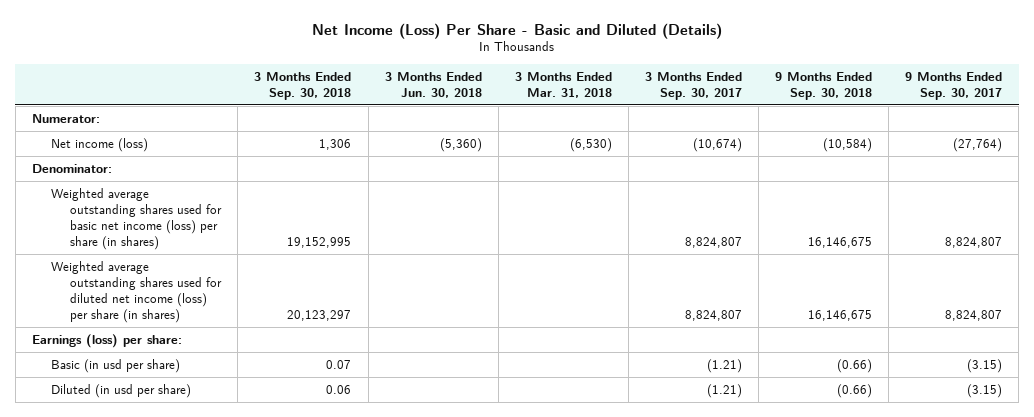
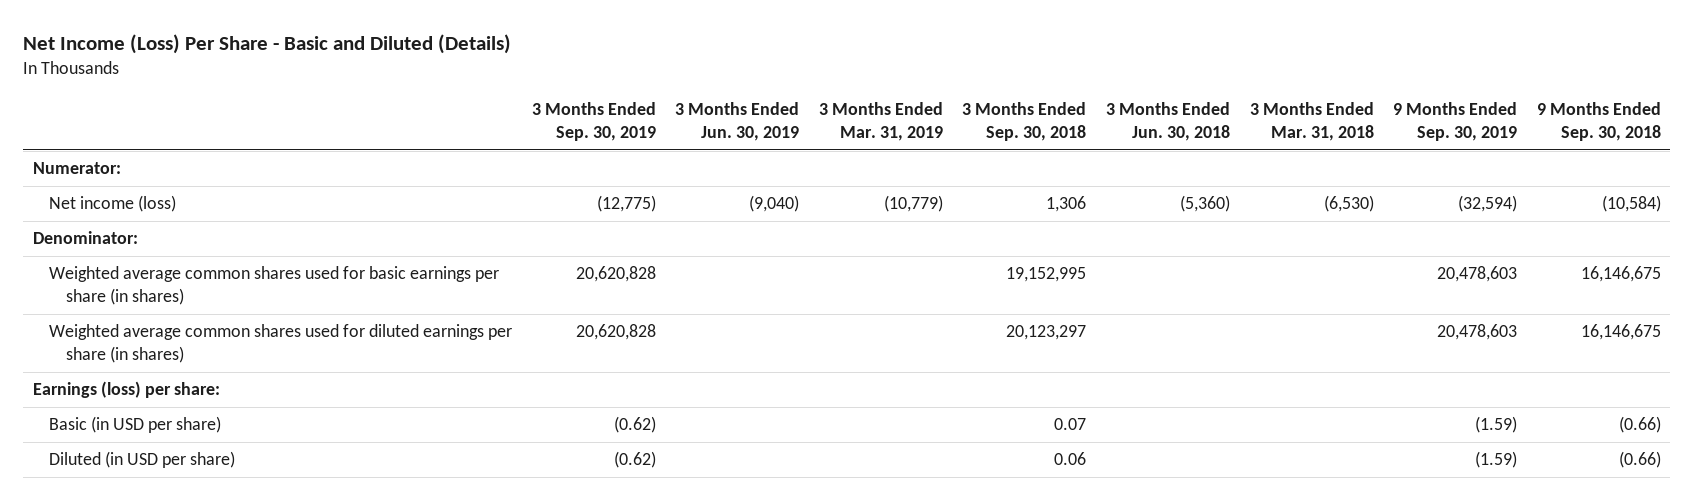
[644,71,742,100] 3 Months Ended Sep. 30, 2017 -> none
[905,71,1003,100] 9 Months Ended Sep. 30, 2017 -> none
none -> [531,102,656,141] 3 Months Ended Sep. 30, 2019
none -> [675,102,800,141] 3 Months Ended Jun. 30, 2019
none -> [818,102,943,141] 3 Months Ended Mar. 31, 2019
none -> [1393,102,1518,141] 9 Months Ended Sep. 30, 2019
[51,187,223,250] Weighted average outstanding shares used for basic net income (loss) per share (in shares) -> [49,266,500,305] Weighted average common shares used for basic earnings per share (in shares)
[51,260,223,323] Weighted average outstanding shares used for diluted net income (loss) per share (in shares) -> [49,324,513,363] Weighted average common shares used for diluted earnings per share (in shares)
[51,358,181,373] Basic (in usd per share) -> [49,416,222,434] Basic (in USD per share)
[51,383,192,398] Diluted (in usd per share) -> [49,451,236,469] Diluted (in USD per share)

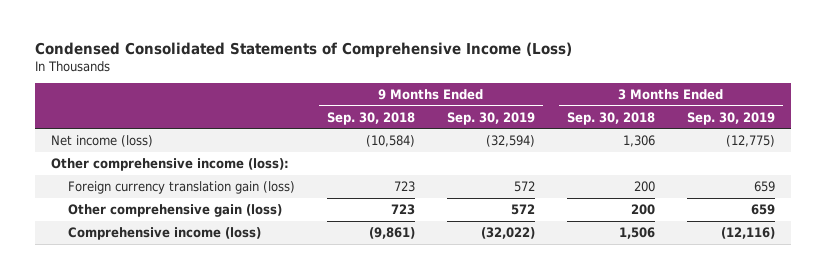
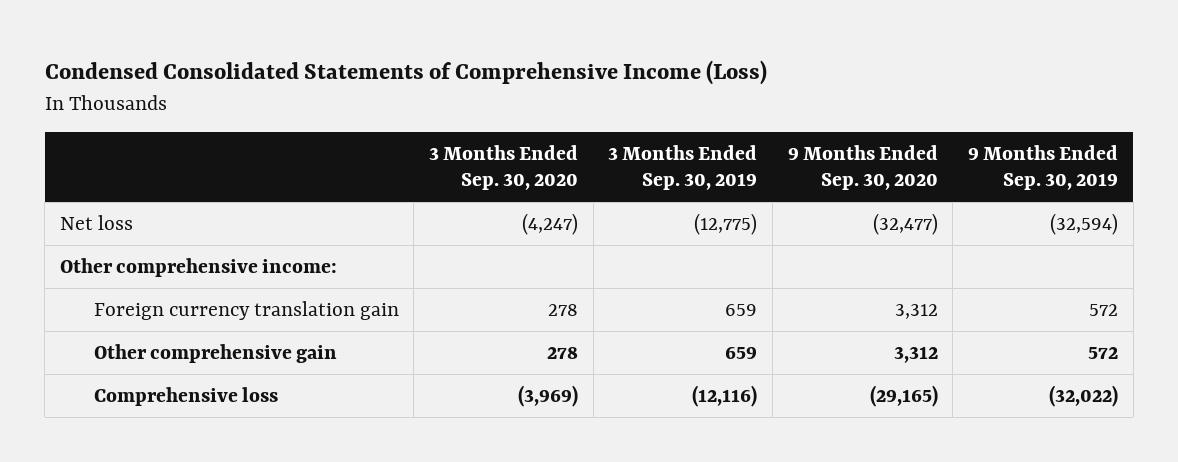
[326,111,415,125] Sep. 30, 2018 -> none
[566,111,655,125] Sep. 30, 2018 -> none
none -> [429,144,579,191] 3 Months Ended Sep. 30, 2020
none -> [787,144,938,191] 9 Months Ended Sep. 30, 2020
[50,134,153,147] Net income (loss) -> [59,214,133,230] Net loss
[50,157,289,171] Other comprehensive income (loss): -> [59,257,337,277] Other comprehensive income:
[67,180,295,194] Foreign currency translation gain (loss) -> [93,300,399,320] Foreign currency translation gain
[67,203,282,217] Other comprehensive gain (loss) -> [93,343,337,363] Other comprehensive gain
[67,226,261,240] Comprehensive income (loss) -> [93,386,278,406] Comprehensive loss

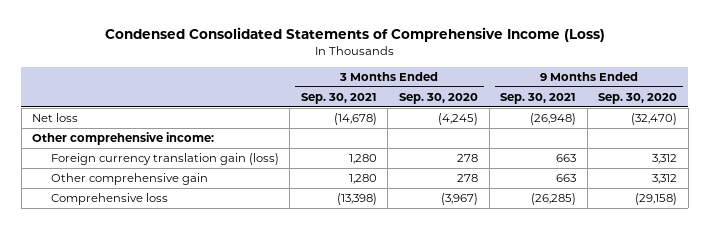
[608,144,758,191] 3 Months Ended Sep. 30, 2019 -> none
[967,144,1118,191] 9 Months Ended Sep. 30, 2019 -> none
none -> [300,92,377,104] Sep. 30, 2021
none -> [500,92,577,104] Sep. 30, 2021
[522,212,579,235] (4,247) -> [438,113,479,126] (4,245)
[872,212,938,235] (32,477) -> [631,113,678,126] (32,470)
[93,300,399,320] Foreign currency translation gain -> [50,153,279,166] Foreign currency translation gain (loss)
[518,384,579,407] (3,969) -> [441,193,479,206] (3,967)
[869,384,938,407] (29,165) -> [635,193,678,206] (29,158)

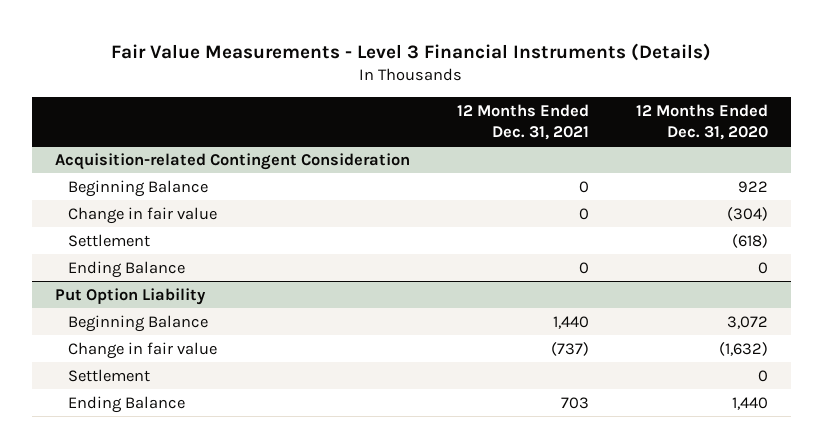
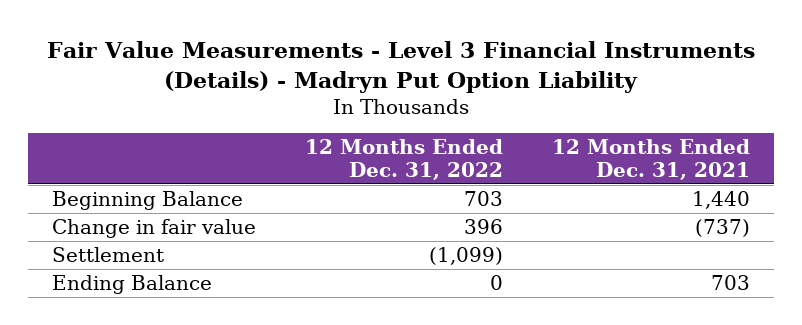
[111,42,712,61] Fair Value Measurements - Level 3 Financial Instruments (Details) -> [46,40,755,93] Fair Value Measurements - Level 3 Financial Instruments (Details) - Madryn Put Option Liability
[635,103,768,140] 12 Months Ended Dec. 31, 2020 -> none
none -> [304,139,503,180] 12 Months Ended Dec. 31, 2022
[55,152,411,170] Acquisition-related Contingent Consideration -> none
[67,179,208,197] Beginning Balance -> none
[67,206,217,224] Change in fair value -> none
[67,233,150,247] Settlement -> none
[67,260,185,278] Ending Balance -> none
[55,287,207,305] Put Option Liability -> none

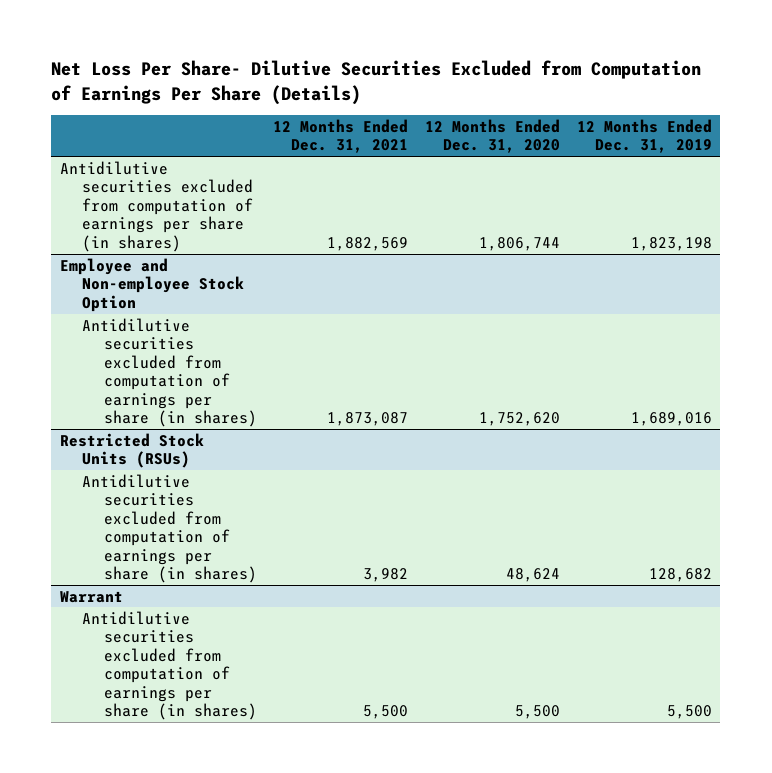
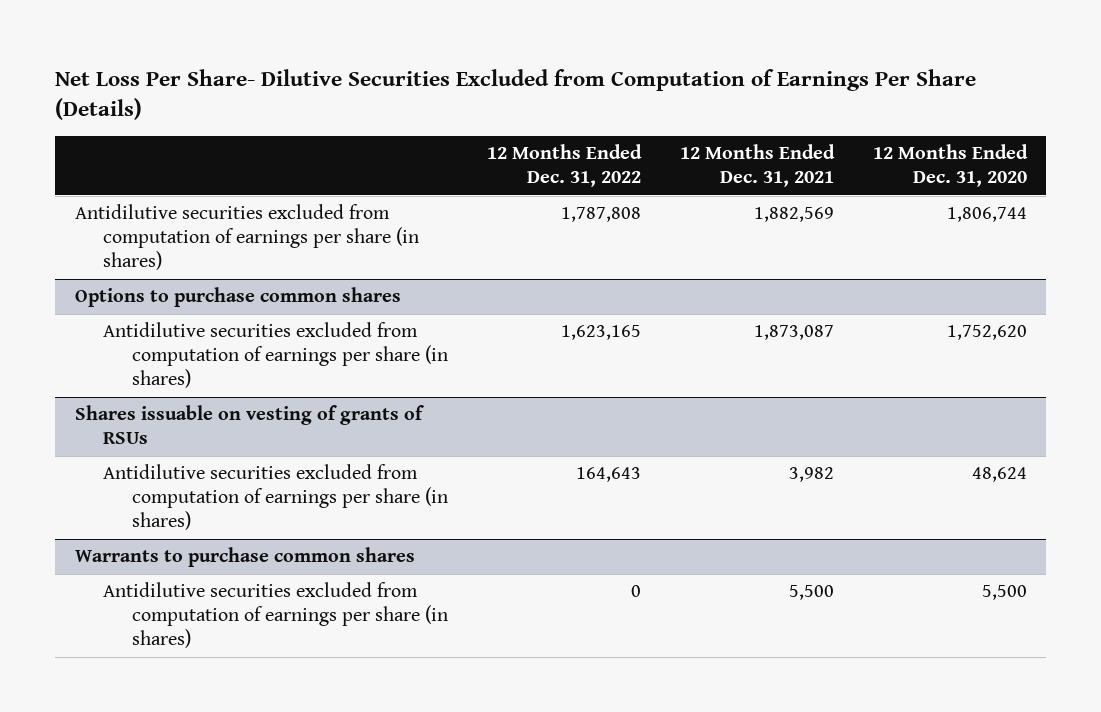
[576,118,712,154] 12 Months Ended Dec. 31, 2019 -> none
none -> [487,144,643,188] 12 Months Ended Dec. 31, 2022
[59,257,244,312] Employee and Non-employee Stock Option -> [74,287,401,308] Options to purchase common shares
[59,432,204,469] Restricted Stock Units (RSUs) -> [74,405,424,445] Shares issuable on vesting of grants of RSUs
[59,590,123,603] Warrant -> [74,547,415,568] Warrants to purchase common shares

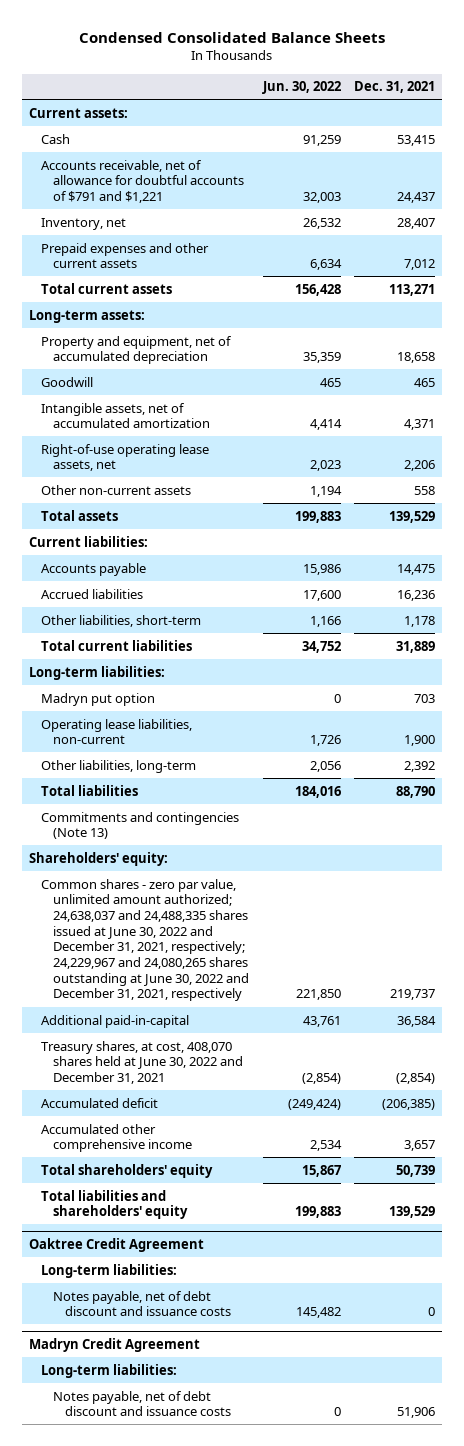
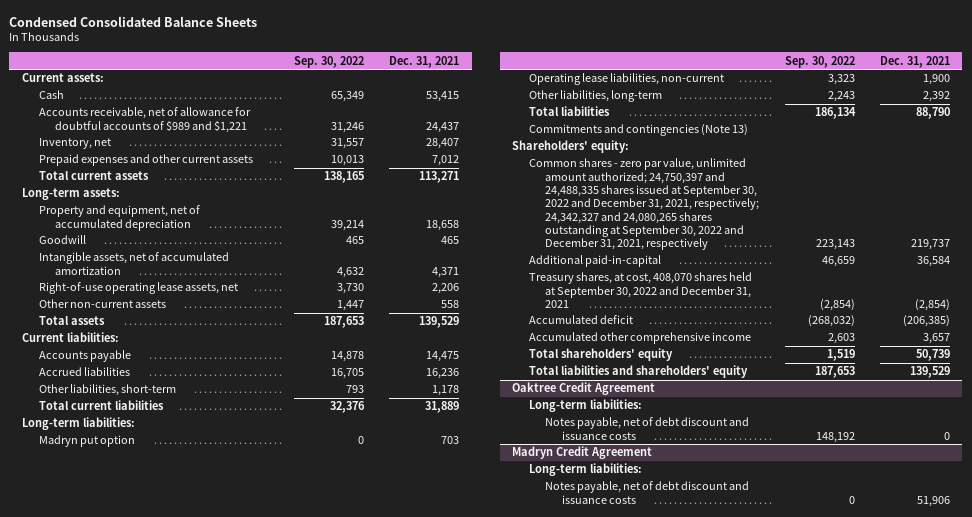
[261,81,341,95] Jun. 30, 2022 -> none
none -> [294,55,365,68] Sep. 30, 2022
[40,159,244,203] Accounts receivable, net of allowance for doubtful accounts of $791 and $1,221 -> [38,107,251,133] Accounts receivable, net of allowance for doubtful accounts of $989 and $1,221
[40,878,249,1002] Common shares - zero par value, unlimited amount authorized; 24,638,037 and 24,488,335 shares issued at June 30, 2022 and December 31, 2021, respectively; 24,229,967 and 24,080,265 shares outstanding at June 30, 2022 and December 31, 2021, respectively -> [528,158,760,251] Common shares - zero par value, unlimited amount authorized; 24,750,397 and 24,488,335 shares issued at September 30, 2022 and December 31, 2021, respectively; 24,342,327 and 24,080,265 shares outstanding at September 30, 2022 and December 31, 2021, respectively
[40,1040,243,1084] Treasury shares, at cost, 408,070 shares held at June 30, 2022 and December 31, 2021 -> [528,272,752,309] Treasury shares, at cost, 408,070 shares held at September 30, 2022 and December 31, 2021

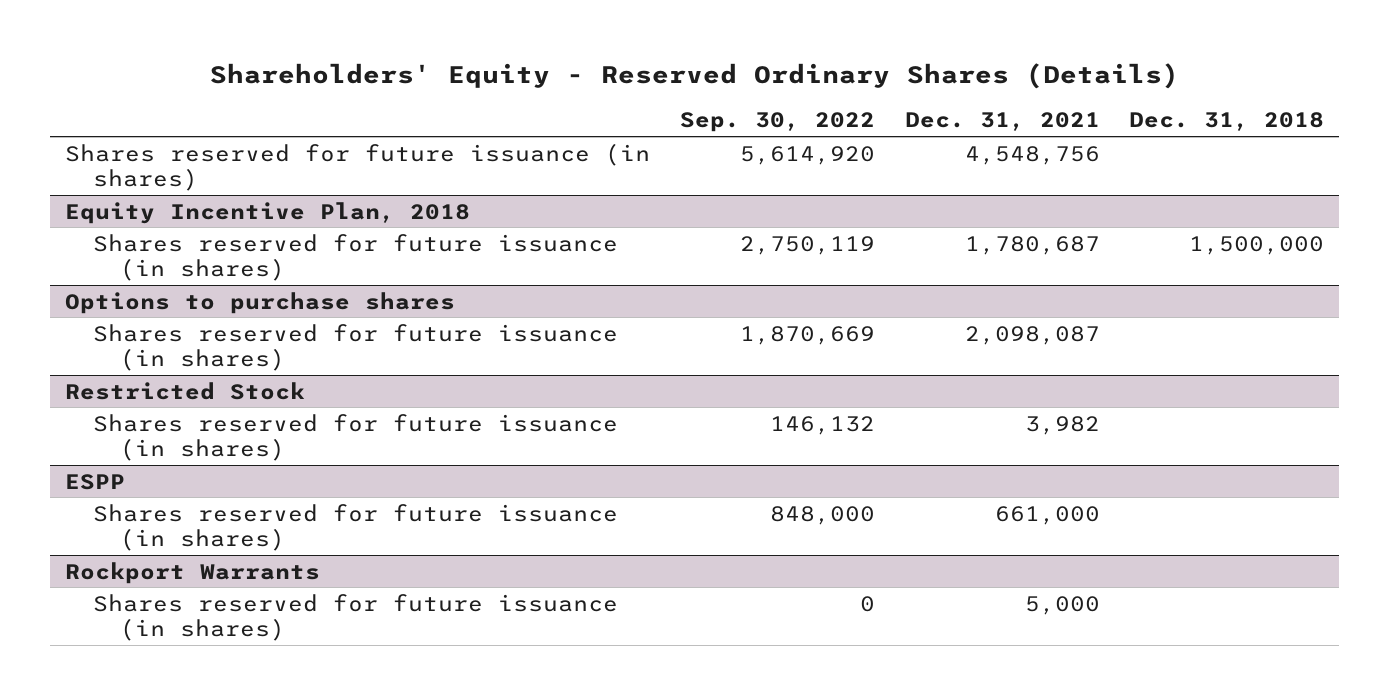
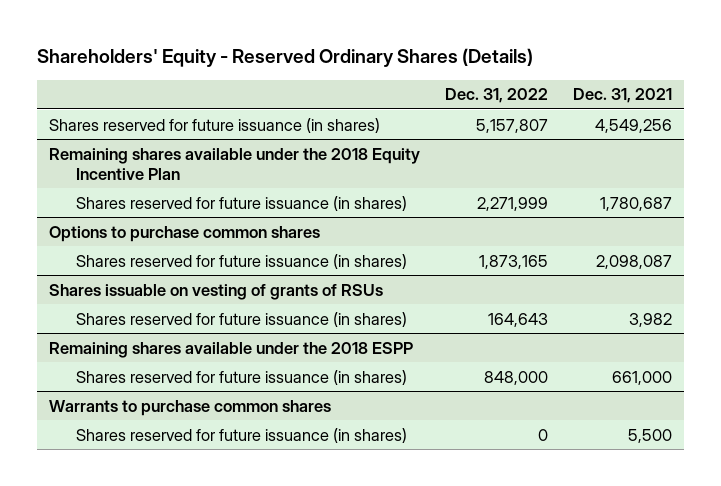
[679,112,875,133] Sep. 30, 2022 -> none
[1129,112,1325,132] Dec. 31, 2018 -> none
none -> [445,88,549,104] Dec. 31, 2022
[65,201,471,224] Equity Incentive Plan, 2018 -> none
[964,145,1100,165] 4,548,756 -> [594,118,672,133] 4,549,256
none -> [49,147,421,180] Remaining shares available under the 2018 Equity Incentive Plan
[65,291,456,314] Options to purchase shares -> [49,225,321,242] Options to purchase common shares
[65,381,306,400] Restricted Stock -> [49,283,384,300] Shares issuable on vesting of grants of RSUs
[65,473,126,490] ESPP -> [49,341,414,358] Remaining shares available under the 2018 ESPP
[65,561,321,584] Rockport Warrants -> [49,399,332,416] Warrants to purchase common shares
[1024,595,1100,615] 5,000 -> [627,428,672,443] 5,500

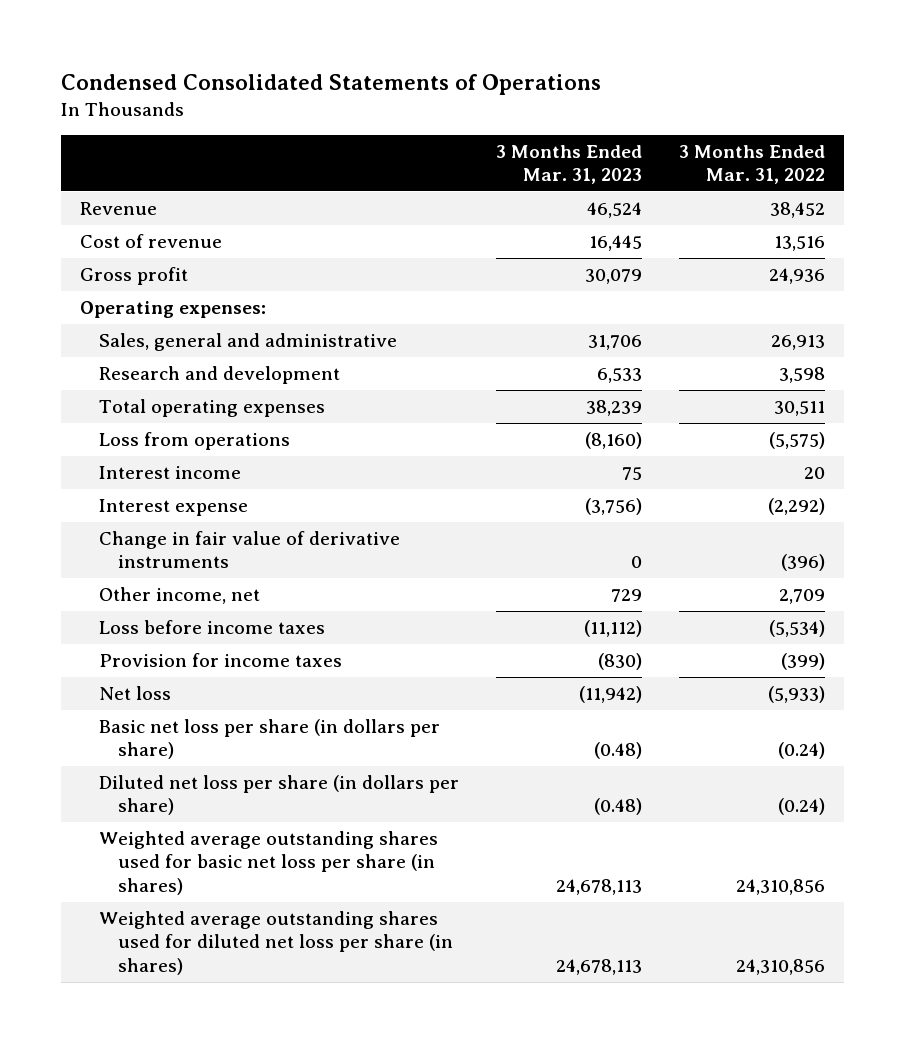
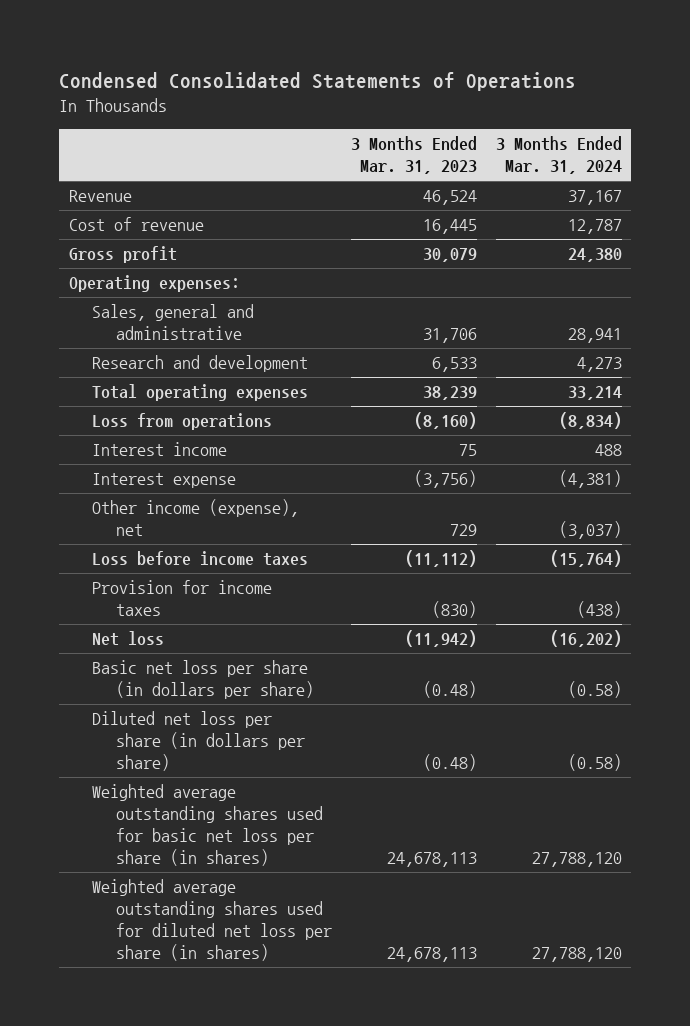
[679,144,826,185] 3 Months Ended Mar. 31, 2022 -> none
none -> [495,136,622,175] 3 Months Ended Mar. 31, 2024
[98,530,400,569] Change in fair value of derivative instruments -> none
[98,586,260,604] Other income, net -> [92,499,300,537] Other income (expense), net

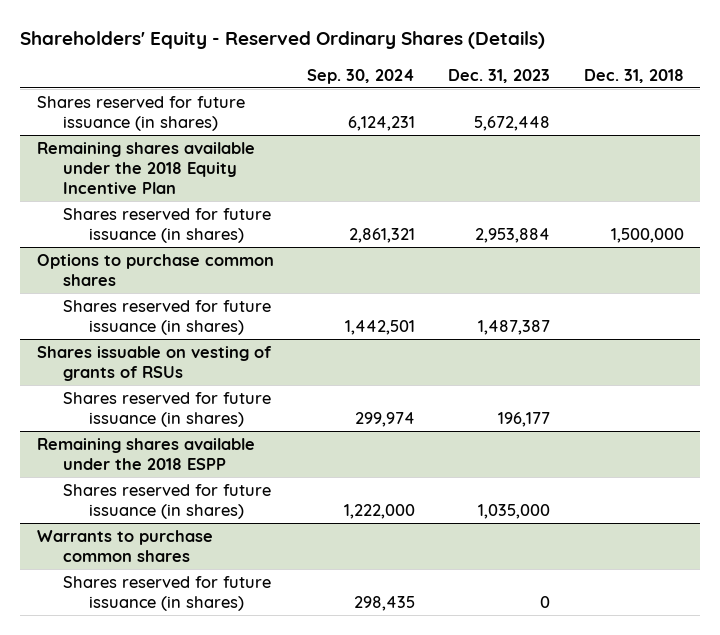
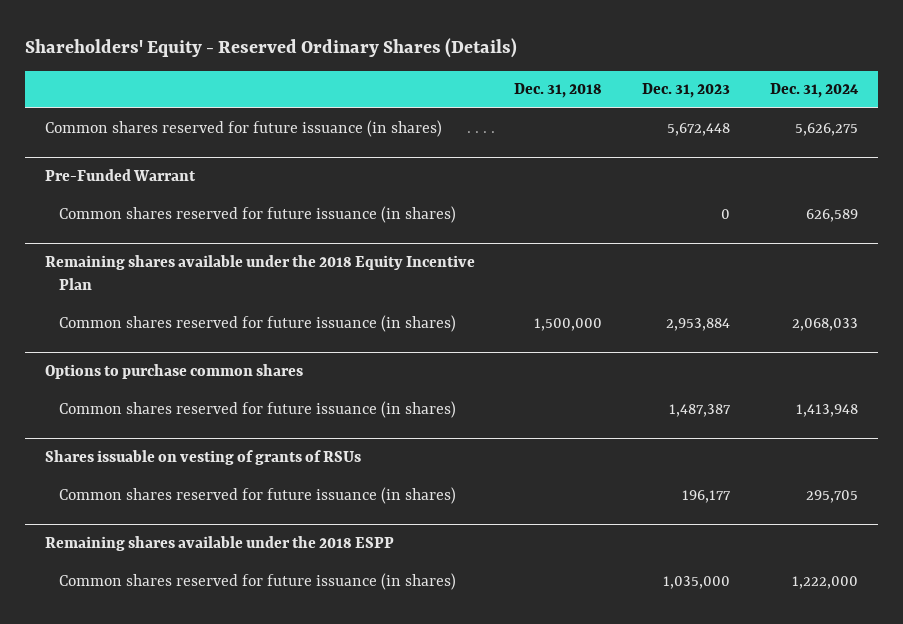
[307,68,416,84] Sep. 30, 2024 -> none
none -> [769,83,859,99] Dec. 31, 2024
[36,95,245,131] Shares reserved for future issuance (in shares) -> [44,119,442,137] Common shares reserved for future issuance (in shares)
none -> [44,169,196,182] Pre-Funded Warrant
none -> [58,205,456,223] Common shares reserved for future issuance (in shares)
[62,207,271,243] Shares reserved for future issuance (in shares) -> [58,314,456,332] Common shares reserved for future issuance (in shares)
[62,299,271,335] Shares reserved for future issuance (in shares) -> [58,400,456,418] Common shares reserved for future issuance (in shares)
[62,391,271,427] Shares reserved for future issuance (in shares) -> [58,486,456,504] Common shares reserved for future issuance (in shares)
[36,529,213,562] Warrants to purchase common shares -> none
[62,575,271,611] Shares reserved for future issuance (in shares) -> none
[62,483,271,519] Shares reserved for future issuance (in shares) -> [58,572,456,590] Common shares reserved for future issuance (in shares)

